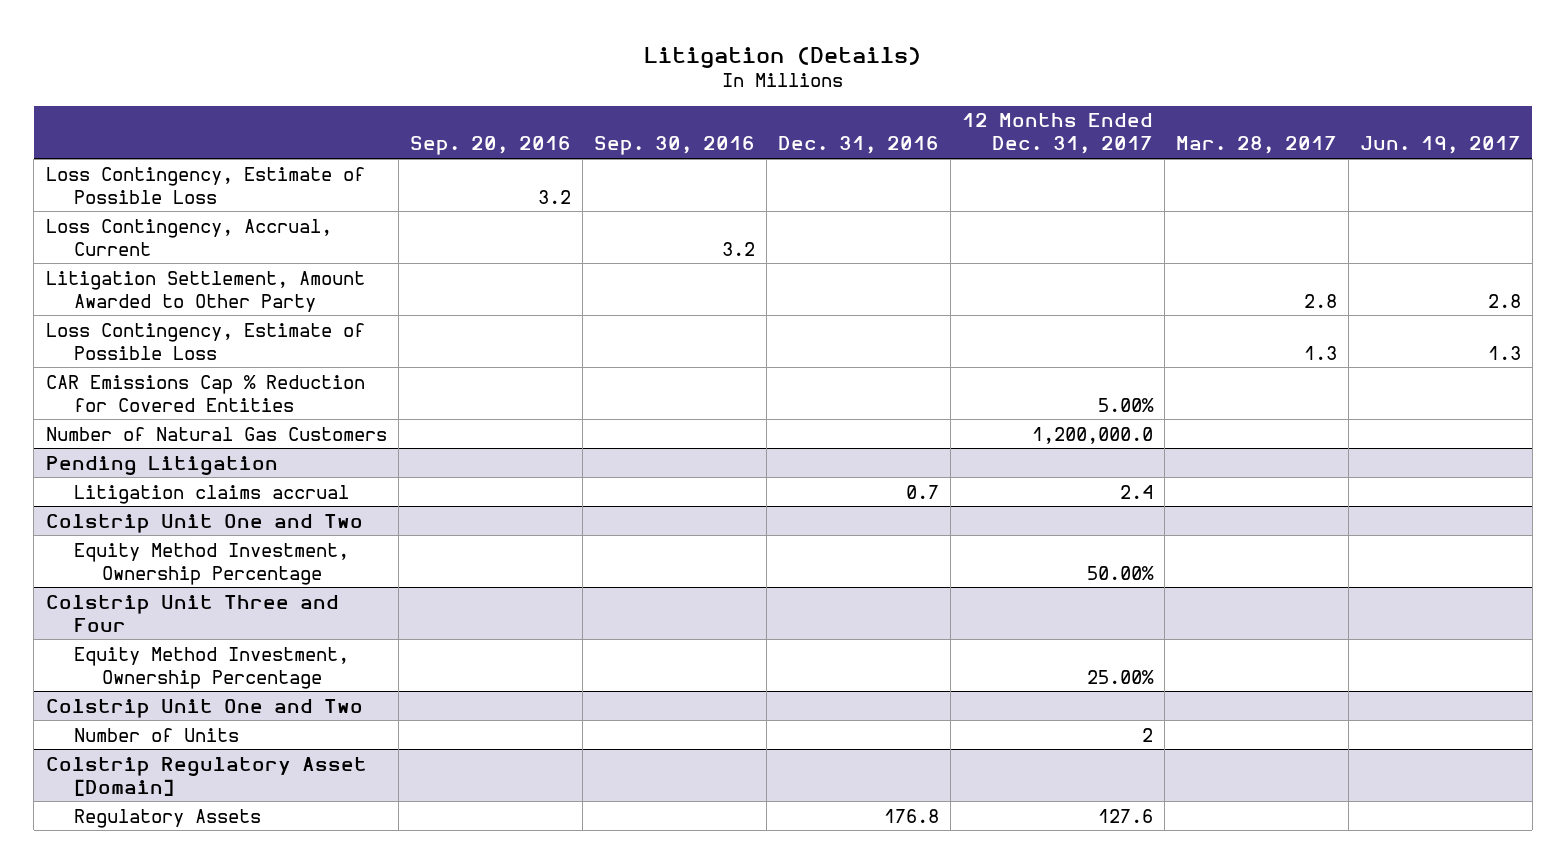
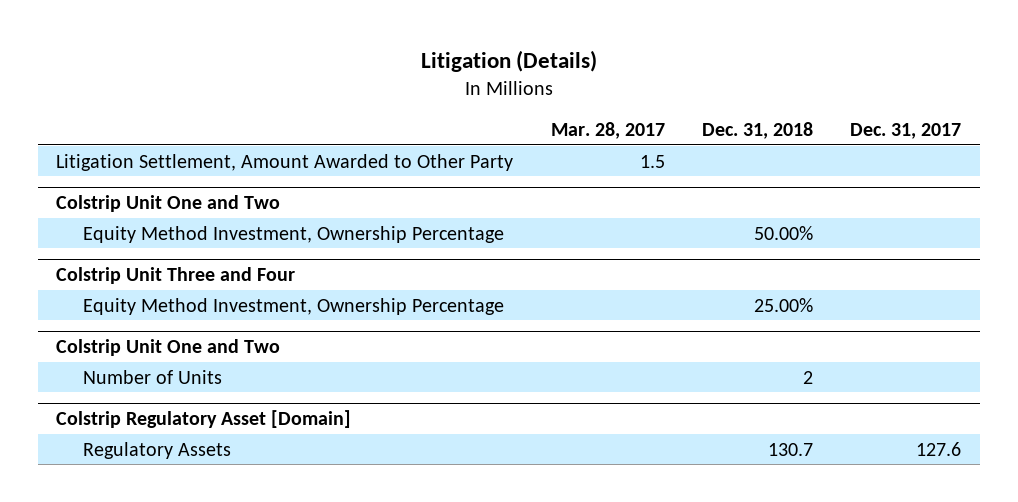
[409,136,571,156] Sep. 20, 2016 -> none
[593,136,755,156] Sep. 30, 2016 -> none
[777,136,939,155] Dec. 31, 2016 -> none
[961,113,1153,155] 12 Months Ended Dec. 31, 2017 -> none
[1359,136,1521,155] Jun. 19, 2017 -> none
none -> [702,121,814,139] Dec. 31, 2018
none -> [850,122,962,139] Dec. 31, 2017
[45,166,365,204] Loss Contingency, Estimate of Possible Loss -> none
[45,218,332,256] Loss Contingency, Accrual, Current -> none
[45,322,365,360] Loss Contingency, Estimate of Possible Loss -> none
[45,374,365,412] CAR Emissions Cap % Reduction for Covered Entities -> none
[45,426,387,441] Number of Natural Gas Customers -> none
[45,455,278,475] Pending Litigation -> none
[73,484,349,504] Litigation claims accrual -> none
[1303,293,1337,308] 2.8 -> [639,154,665,168] 1.5

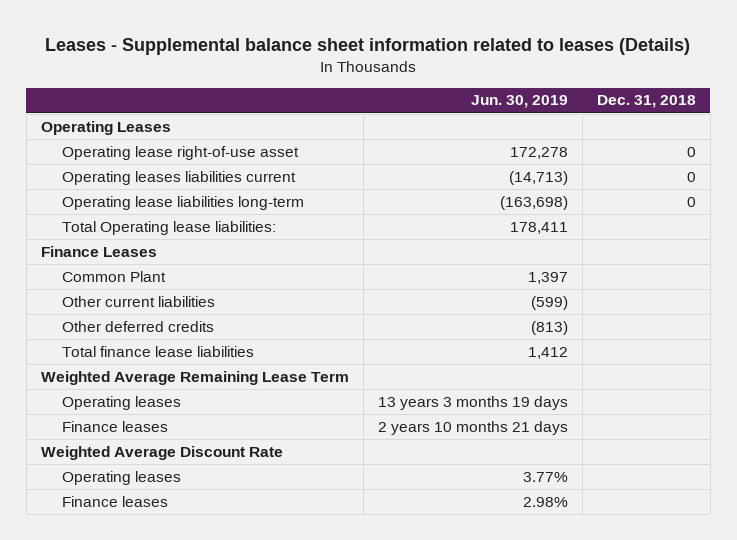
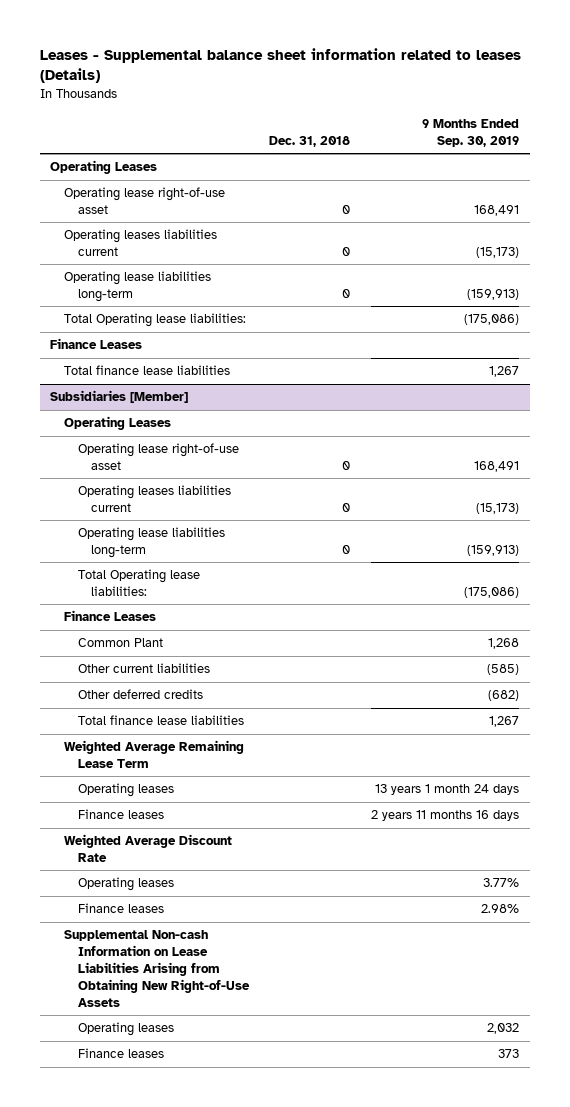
[470,95,568,109] Jun. 30, 2019 -> none
none -> [422,118,520,147] 9 Months Ended Sep. 30, 2019
[62,270,167,282] Common Plant -> none
[62,295,216,307] Other current liabilities -> none
[62,320,215,332] Other deferred credits -> none
[40,370,349,385] Weighted Average Remaining Lease Term -> none
[62,395,182,410] Operating leases -> none
[62,420,169,432] Finance leases -> none
[40,445,283,460] Weighted Average Discount Rate -> none
[62,470,182,485] Operating leases -> none
[62,495,169,507] Finance leases -> none
none -> [50,390,189,404] Subsidiaries [Member]
none -> [63,416,171,431] Operating Leases
none -> [77,443,239,471] Operating lease right-of-use asset
none -> [77,485,231,513] Operating leases liabilities current
none -> [77,527,225,559] Operating lease liabilities long-term
none -> [77,569,200,597] Total Operating lease liabilities:
none -> [63,610,156,622] Finance Leases
none -> [77,638,163,648] Common Plant
none -> [77,663,210,674] Other current liabilities
none -> [77,689,203,700] Other deferred credits
none -> [77,715,244,726] Total finance lease liabilities
none -> [63,740,244,769] Weighted Average Remaining Lease Term
none -> [77,783,174,798] Operating leases
none -> [77,809,164,820] Finance leases
none -> [63,834,232,863] Weighted Average Discount Rate
none -> [77,877,174,892] Operating leases
none -> [77,903,164,914] Finance leases
none -> [63,930,250,1007] Supplemental Non-cash Information on Lease Liabilities Arising from Obtaining New Right-of-Use Assets
none -> [77,1022,174,1037] Operating leases
none -> [77,1048,164,1059] Finance leases

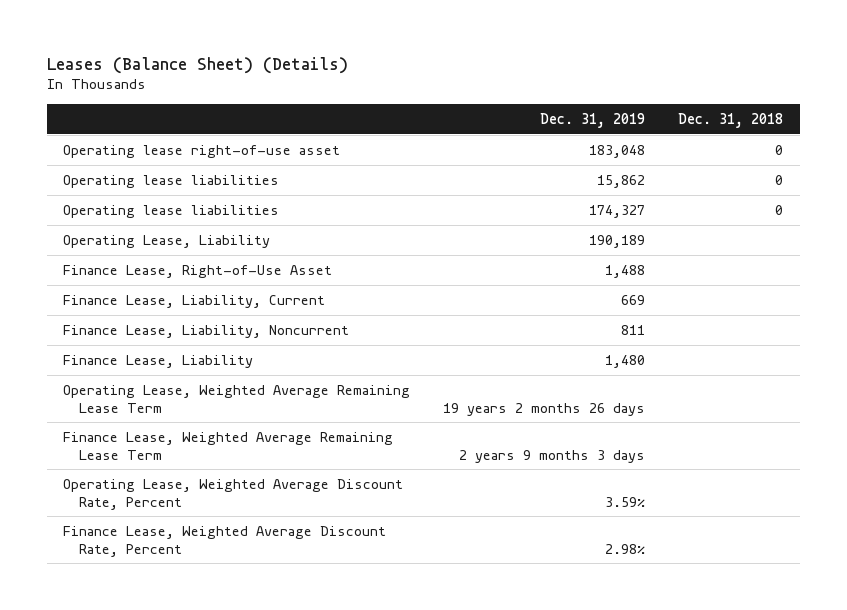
[39,47,521,84] Leases - Supplemental balance sheet information related to leases (Details) -> [46,56,348,74] Leases (Balance Sheet) (Details)
[422,118,520,147] 9 Months Ended Sep. 30, 2019 -> none
none -> [540,112,646,128] Dec. 31, 2019
[50,160,158,175] Operating Leases -> none
[50,338,143,350] Finance Leases -> none
[50,390,189,404] Subsidiaries [Member] -> none
[63,416,171,431] Operating Leases -> none
[77,443,239,471] Operating lease right-of-use asset -> none
[77,485,231,513] Operating leases liabilities current -> none
[77,527,225,559] Operating lease liabilities long-term -> none
[77,569,200,597] Total Operating lease liabilities: -> none
[63,610,156,622] Finance Leases -> none
[77,638,163,648] Common Plant -> none
[77,663,210,674] Other current liabilities -> none
[77,689,203,700] Other deferred credits -> none
[77,715,244,726] Total finance lease liabilities -> none
[63,740,244,769] Weighted Average Remaining Lease Term -> none
[77,783,174,798] Operating leases -> none
[77,809,164,820] Finance leases -> none
[63,834,232,863] Weighted Average Discount Rate -> none
[77,877,174,892] Operating leases -> none
[77,903,164,914] Finance leases -> none
[63,930,250,1007] Supplemental Non-cash Information on Lease Liabilities Arising from Obtaining New Right-of-Use Assets -> none
[77,1022,174,1037] Operating leases -> none
[77,1048,164,1059] Finance leases -> none
[63,229,217,257] Operating leases liabilities current -> [63,174,280,188] Operating lease liabilities
[63,271,211,303] Operating lease liabilities long-term -> [63,204,280,218] Operating lease liabilities
[63,313,246,328] Total Operating lease liabilities: -> [63,234,271,248] Operating Lease, Liability
none -> [63,264,333,278] Finance Lease, Right-of-Use Asset
none -> [63,294,326,308] Finance Lease, Liability, Current
none -> [63,324,350,338] Finance Lease, Liability, Noncurrent
[63,365,230,376] Total finance lease liabilities -> [63,354,254,368] Finance Lease, Liability
none -> [63,384,411,413] Operating Lease, Weighted Average Remaining Lease Term
none -> [63,431,394,460] Finance Lease, Weighted Average Remaining Lease Term
none -> [63,478,404,510] Operating Lease, Weighted Average Discount Rate, Percent
none -> [63,525,387,557] Finance Lease, Weighted Average Discount Rate, Percent

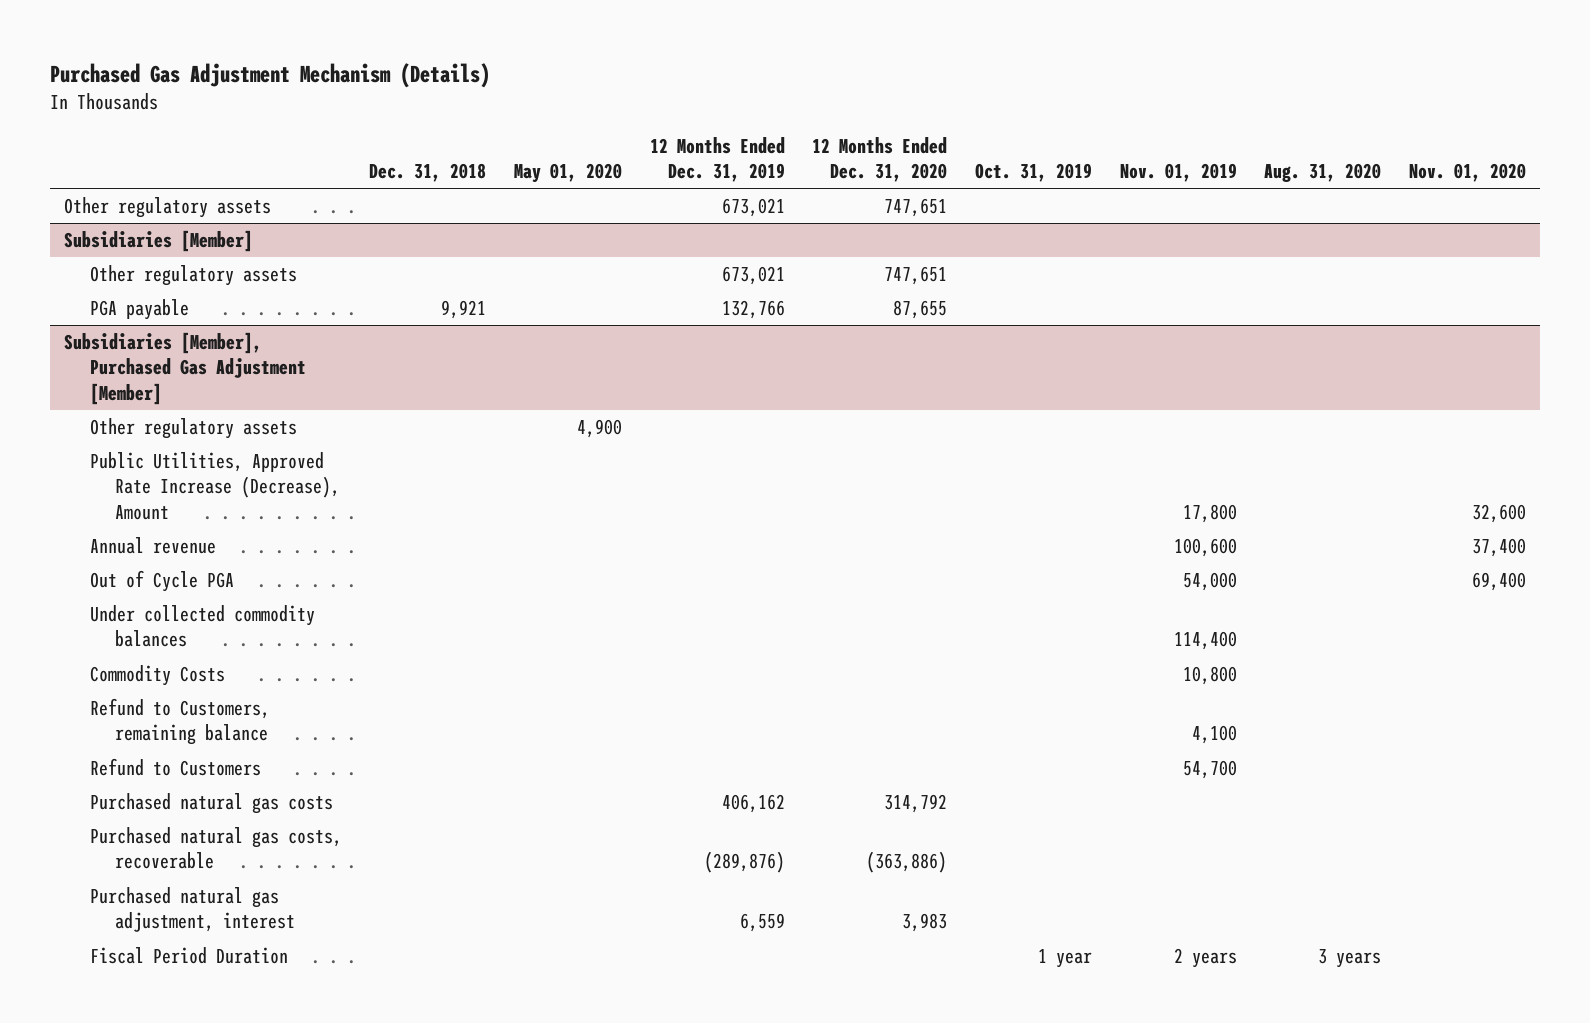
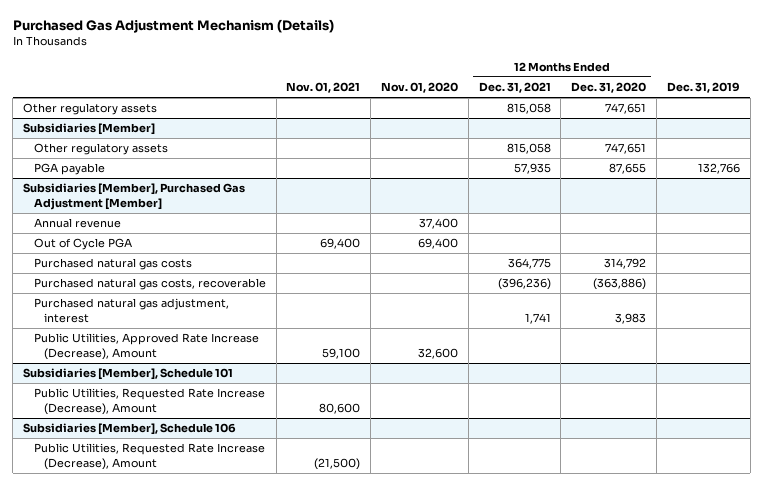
[369,163,487,183] Dec. 31, 2018 -> none
[514,163,623,184] May 01, 2020 -> none
[649,136,785,183] 12 Months Ended Dec. 31, 2019 -> none
[975,163,1093,183] Oct. 31, 2019 -> none
[1119,163,1237,183] Nov. 01, 2019 -> none
[1264,163,1382,183] Aug. 31, 2020 -> none
none -> [286,82,361,94] Nov. 01, 2021
none -> [478,82,551,94] Dec. 31, 2021
none -> [666,82,740,94] Dec. 31, 2019
[89,418,297,440] Other regulatory assets -> none
[89,605,315,648] Under collected commodity balances -> none
[89,665,225,687] Commodity Costs -> none
[89,698,270,746] Refund to Customers, remaining balance -> none
[89,758,261,777] Refund to Customers -> none
[89,947,288,965] Fiscal Period Duration -> none
[89,452,341,520] Public Utilities, Approved Rate Increase (Decrease), Amount -> [33,333,259,360] Public Utilities, Approved Rate Increase (Decrease), Amount
none -> [23,368,234,381] Subsidiaries [Member], Schedule 101
none -> [33,388,265,415] Public Utilities, Requested Rate Increase (Decrease), Amount
none -> [23,423,237,436] Subsidiaries [Member], Schedule 106
none -> [33,443,265,470] Public Utilities, Requested Rate Increase (Decrease), Amount

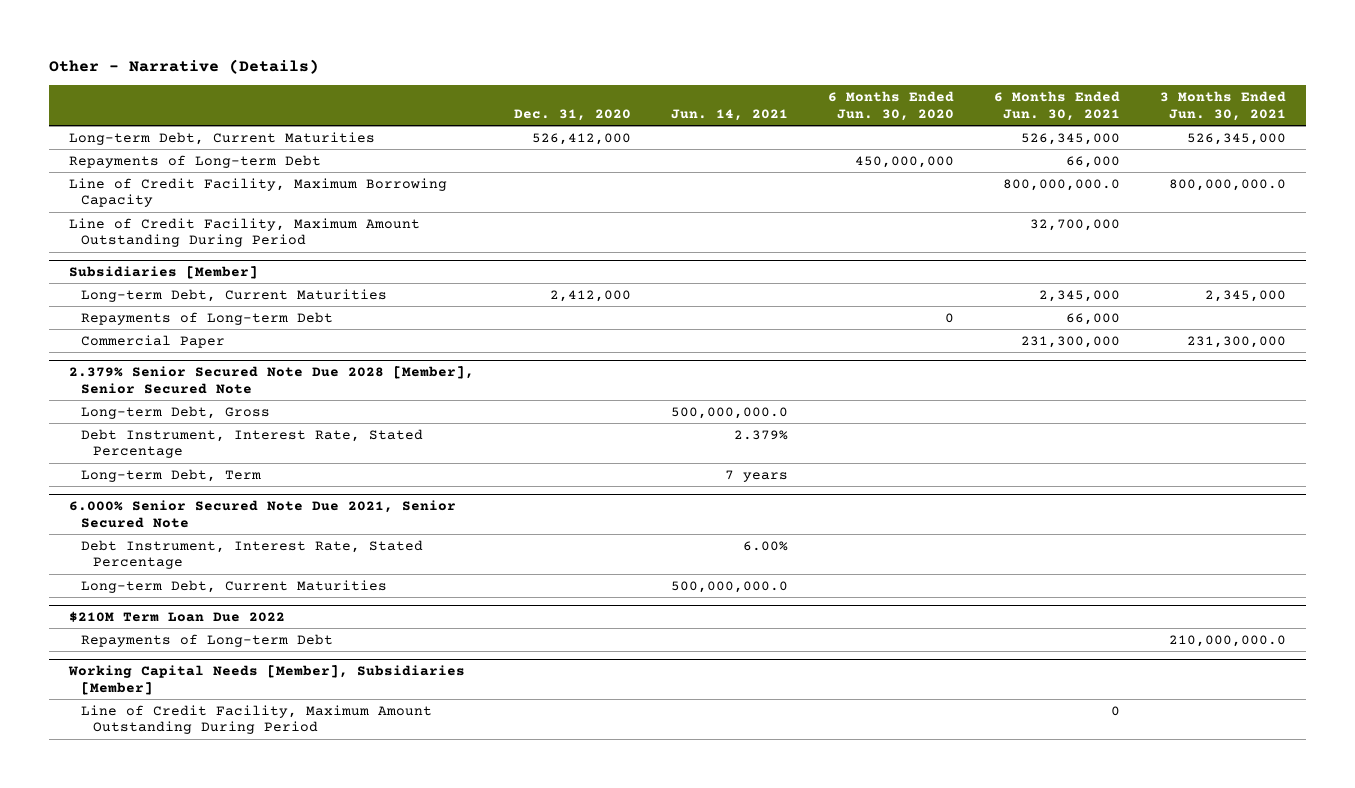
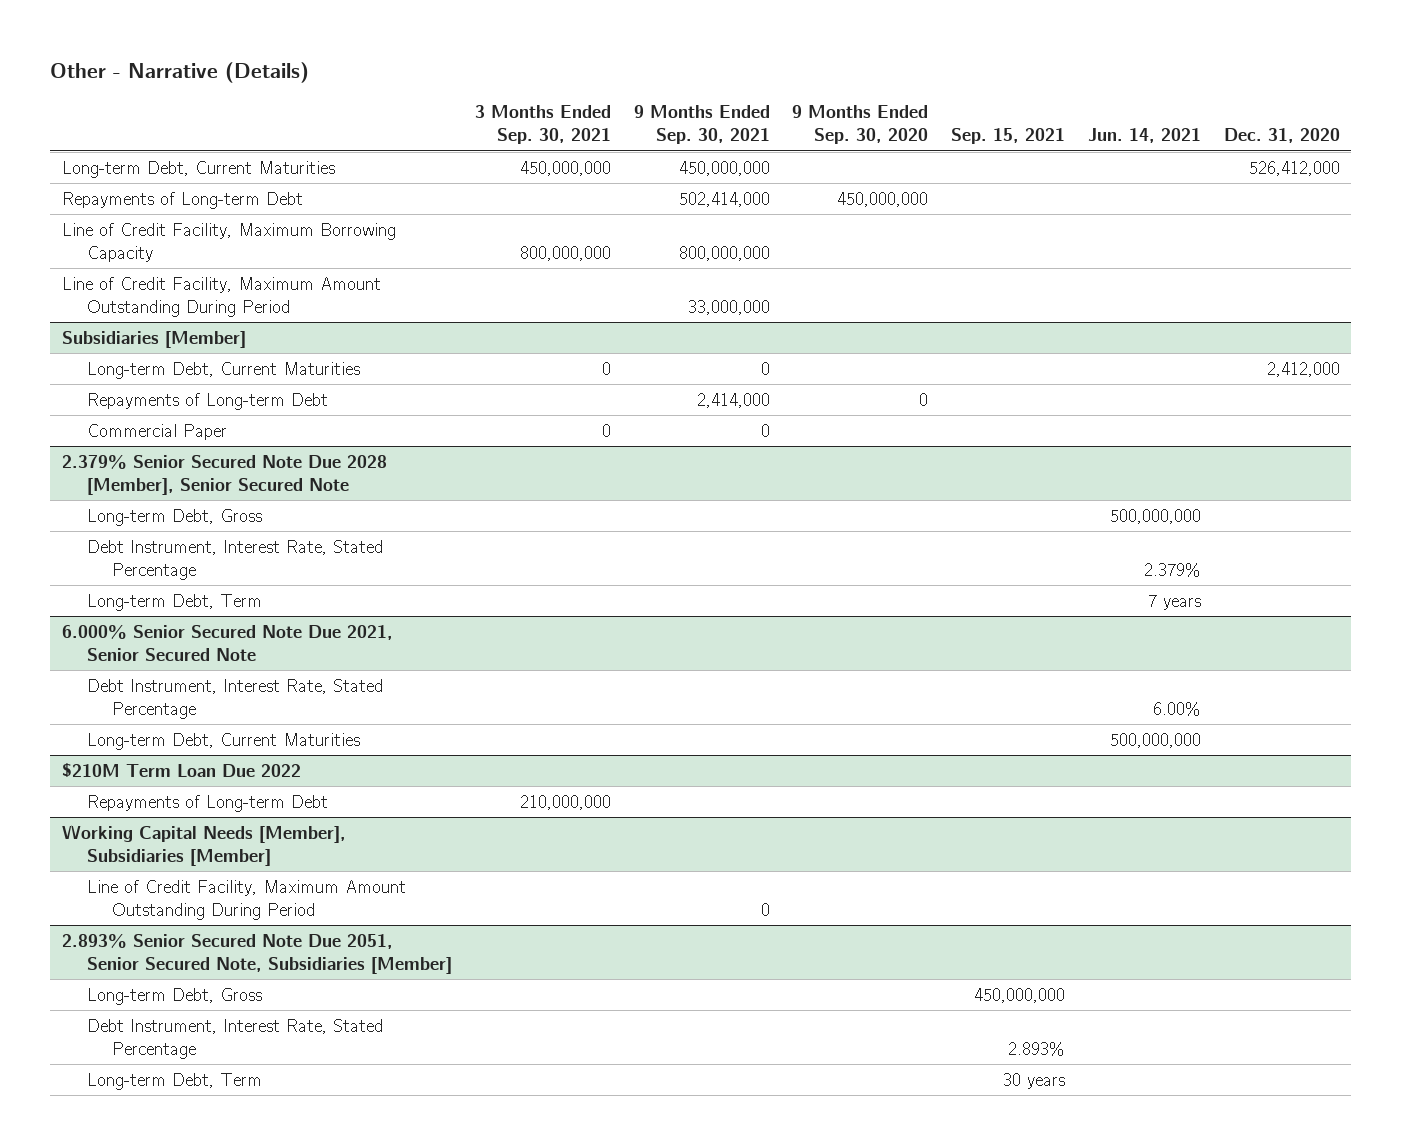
[828,91,955,121] 6 Months Ended Jun. 30, 2020 -> none
[994,91,1121,121] 6 Months Ended Jun. 30, 2021 -> none
[1160,91,1287,121] 3 Months Ended Jun. 30, 2021 -> none
none -> [474,105,611,145] 3 Months Ended Sep. 30, 2021
none -> [633,105,770,145] 9 Months Ended Sep. 30, 2021
none -> [792,105,929,145] 9 Months Ended Sep. 30, 2020
none -> [951,128,1066,145] Sep. 15, 2021
[670,406,788,419] 500,000,000.0 -> [1109,508,1201,524] 500,000,000
[670,580,788,593] 500,000,000.0 -> [1109,732,1201,748] 500,000,000
none -> [61,932,452,974] 2.893% Senior Secured Note Due 2051, Senior Secured Note, Subsidiaries [Member]
none -> [86,987,262,1005] Long-term Debt, Gross
none -> [86,1018,383,1059] Debt Instrument, Interest Rate, Stated Percentage
none -> [86,1072,262,1090] Long-term Debt, Term

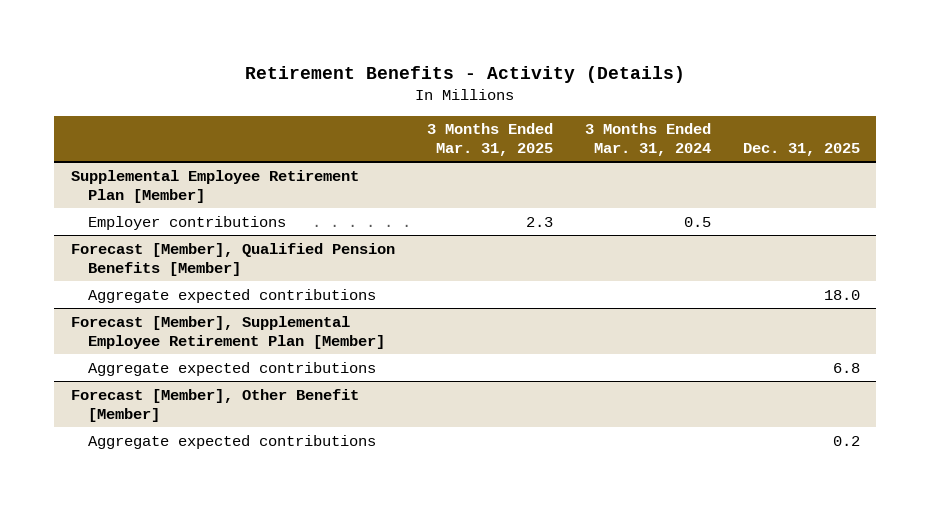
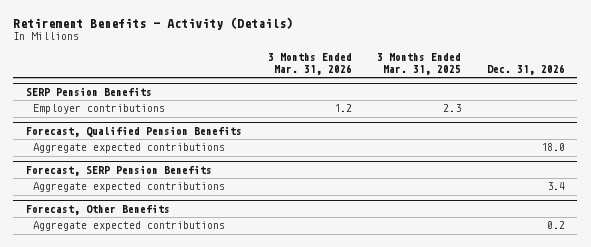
[584,123,711,157] 3 Months Ended Mar. 31, 2024 -> none
[743,143,861,157] Dec. 31, 2025 -> none
none -> [267,53,352,75] 3 Months Ended Mar. 31, 2026
none -> [486,63,565,75] Dec. 31, 2026
[70,169,359,203] Supplemental Employee Retirement Plan [Member] -> [26,87,153,97] SERP Pension Benefits
[70,242,395,276] Forecast [Member], Qualified Pension Benefits [Member] -> [26,126,243,138] Forecast, Qualified Pension Benefits
[70,315,385,349] Forecast [Member], Supplemental Employee Retirement Plan [Member] -> none
[87,361,376,376] Aggregate expected contributions -> none
none -> [26,165,213,177] Forecast, SERP Pension Benefits
none -> [33,182,226,193] Aggregate expected contributions
[70,388,359,422] Forecast [Member], Other Benefit [Member] -> [26,204,171,216] Forecast, Other Benefits

